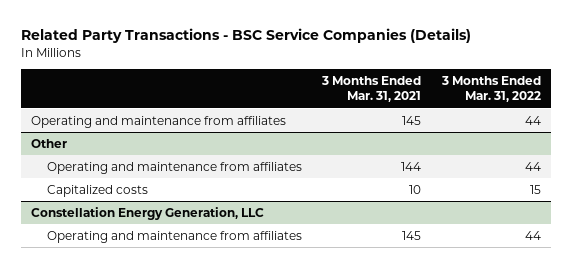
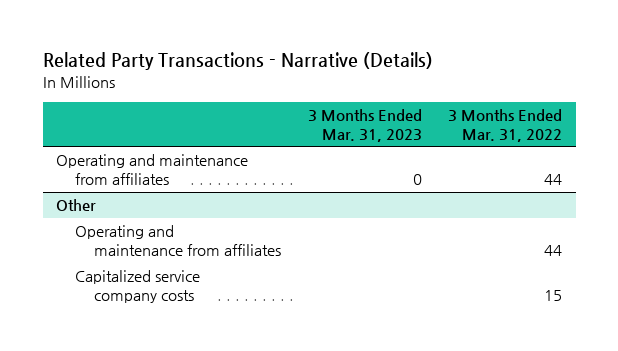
[21,28,472,44] Related Party Transactions - BSC Service Companies (Details) -> [42,52,433,71] Related Party Transactions - Narrative (Details)
[321,75,422,103] 3 Months Ended Mar. 31, 2021 -> none
none -> [307,108,422,142] 3 Months Ended Mar. 31, 2023
[31,206,265,220] Constellation Energy Generation, LLC -> none
[46,230,302,243] Operating and maintenance from affiliates -> none
[46,184,148,197] Capitalized costs -> [75,270,201,303] Capitalized service company costs

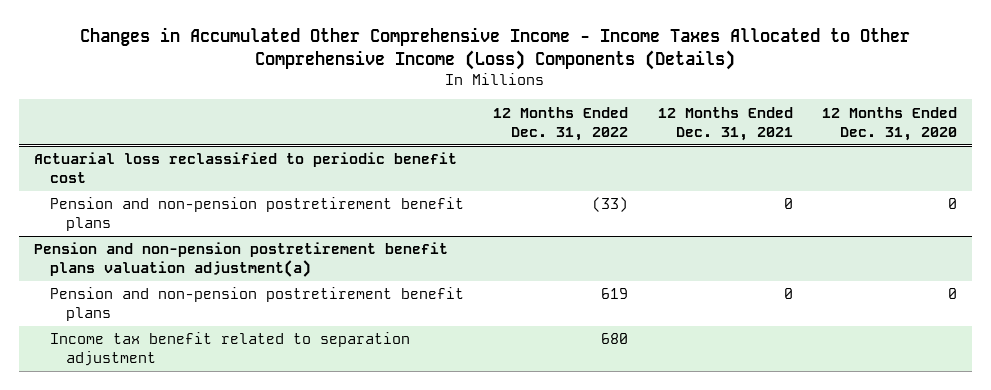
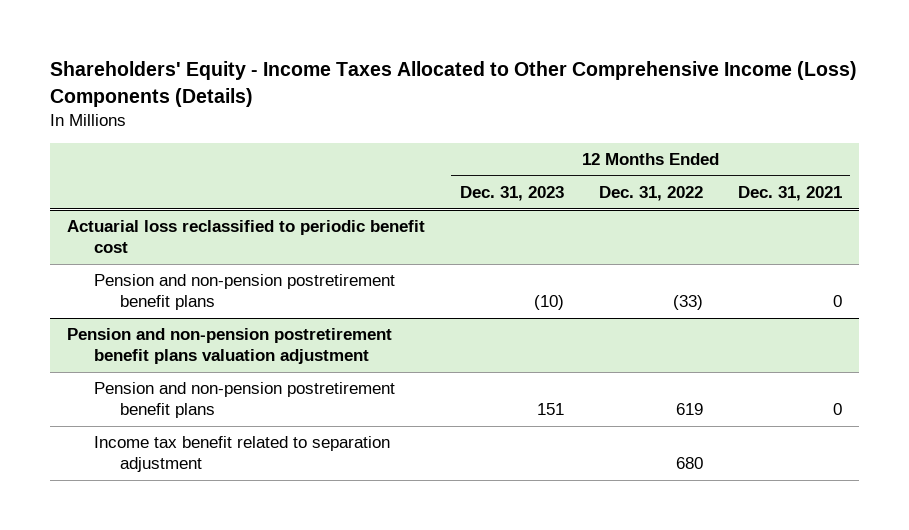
[80,26,911,70] Changes in Accumulated Other Comprehensive Income - Income Taxes Allocated to Other Comprehensive Income (Loss) Components (Details) -> [49,61,857,107] Shareholders' Equity - Income Taxes Allocated to Other Comprehensive Income (Loss) Components (Details)
[822,106,958,141] 12 Months Ended Dec. 31, 2020 -> none
none -> [460,186,565,202] Dec. 31, 2023
[33,242,448,278] Pension and non-pension postretirement benefit plans valuation adjustment(a) -> [67,328,393,365] Pension and non-pension postretirement benefit plans valuation adjustment

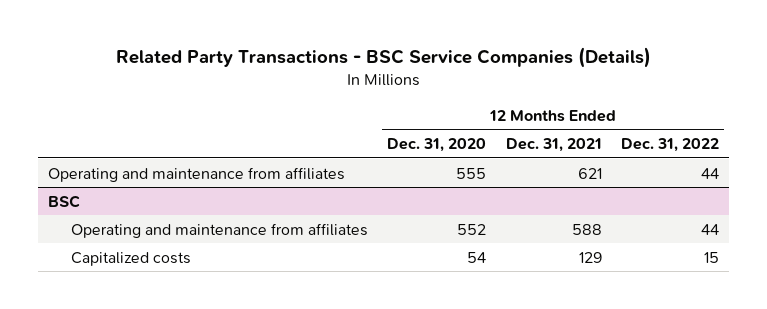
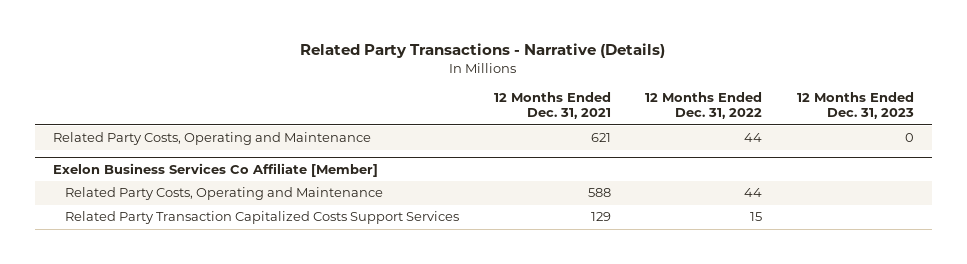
[115,46,651,68] Related Party Transactions - BSC Service Companies (Details) -> [300,43,666,59] Related Party Transactions - Narrative (Details)
[387,138,487,153] Dec. 31, 2020 -> none
none -> [797,91,915,120] 12 Months Ended Dec. 31, 2023
[47,166,345,182] Operating and maintenance from affiliates -> [52,132,371,146] Related Party Costs, Operating and Maintenance
[47,194,80,208] BSC -> [52,163,378,178] Exelon Business Services Co Affiliate [Member]
[70,222,368,238] Operating and maintenance from affiliates -> [65,187,384,201] Related Party Costs, Operating and Maintenance
[70,251,191,266] Capitalized costs -> [65,211,460,225] Related Party Transaction Capitalized Costs Support Services

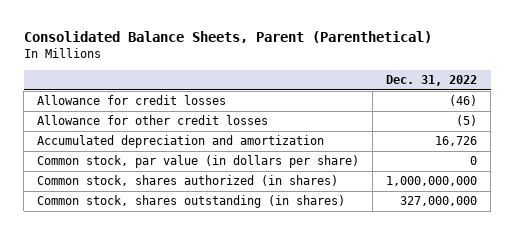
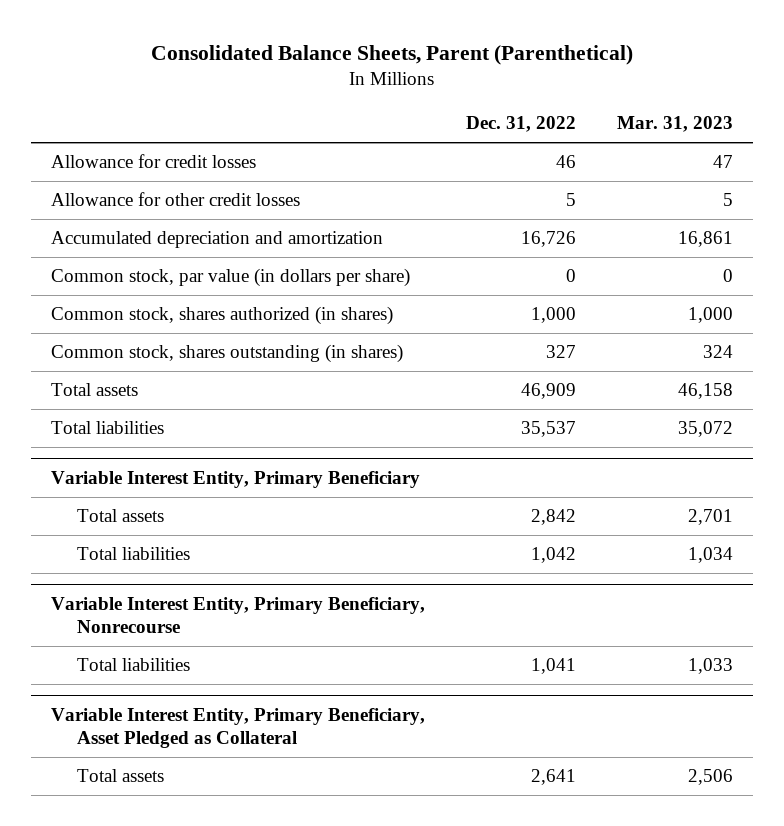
none -> [616,116,733,133] Mar. 31, 2023
[449,95,478,107] (46) -> [555,155,576,169] 46
[456,115,478,127] (5) -> [565,193,576,207] 5
[386,176,478,187] 1,000,000,000 -> [530,307,576,324] 1,000
[400,196,478,207] 327,000,000 -> [545,345,576,359] 327
none -> [50,383,138,397] Total assets
none -> [50,421,164,435] Total liabilities
none -> [50,470,420,488] Variable Interest Entity, Primary Beneficiary
none -> [77,509,165,523] Total assets
none -> [77,547,191,561] Total liabilities
none -> [50,596,425,634] Variable Interest Entity, Primary Beneficiary, Nonrecourse
none -> [77,658,191,672] Total liabilities
none -> [50,707,425,749] Variable Interest Entity, Primary Beneficiary, Asset Pledged as Collateral
none -> [77,769,165,783] Total assets

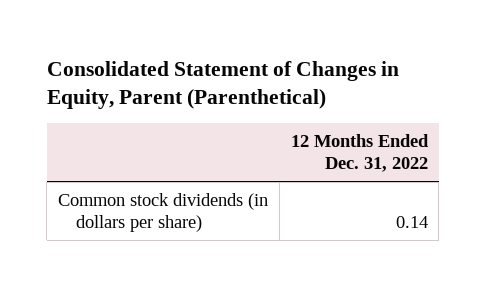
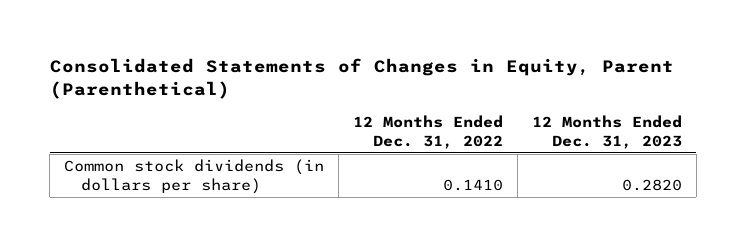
[46,60,399,110] Consolidated Statement of Changes in Equity, Parent (Parenthetical) -> [49,58,674,99] Consolidated Statements of Changes in Equity, Parent (Parenthetical)
none -> [531,114,682,149] 12 Months Ended Dec. 31, 2023
[395,216,428,229] 0.14 -> [443,179,504,192] 0.1410

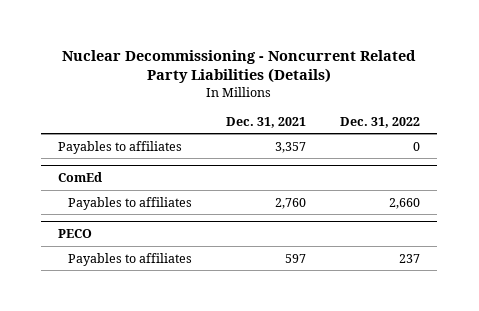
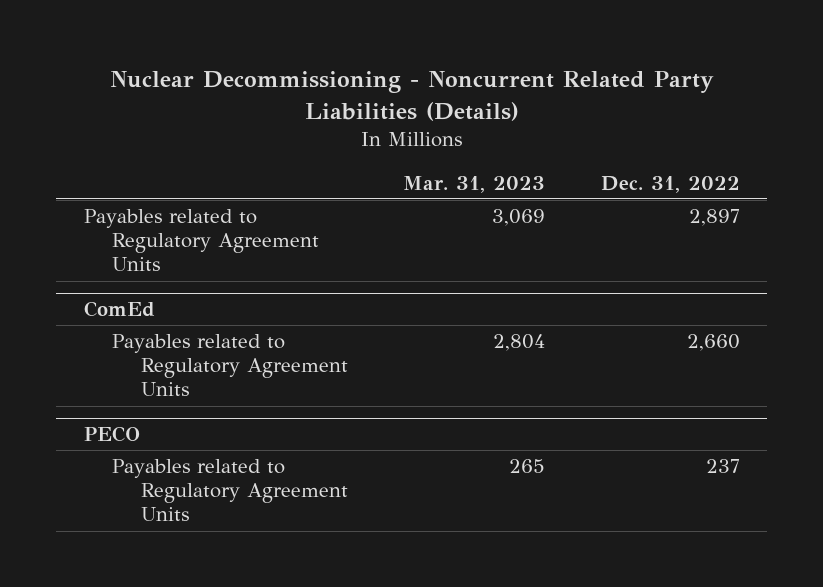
[226,116,307,128] Dec. 31, 2021 -> none
none -> [403,175,546,193] Mar. 31, 2023
[58,140,183,154] Payables to affiliates -> [83,209,320,272] Payables related to Regulatory Agreement Units
[413,141,421,151] 0 -> [688,209,740,227] 2,897
[68,196,193,210] Payables to affiliates -> [112,334,348,397] Payables related to Regulatory Agreement Units
[68,252,193,266] Payables to affiliates -> [112,459,348,522] Payables related to Regulatory Agreement Units

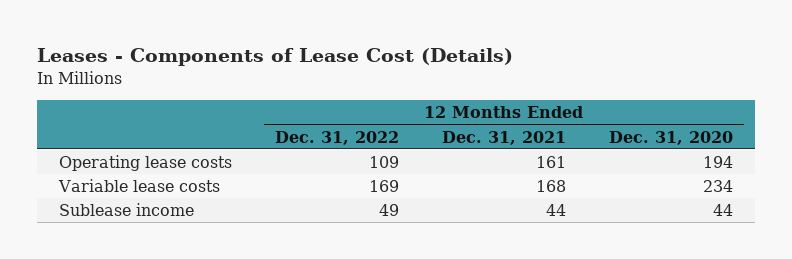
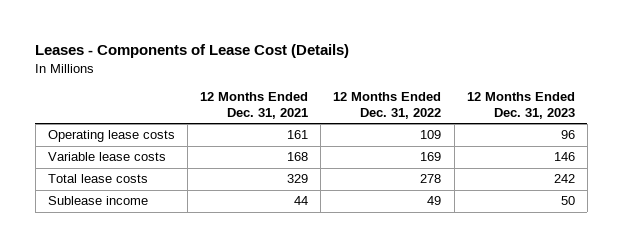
[609,130,734,145] Dec. 31, 2020 -> none
none -> [466,92,575,119] 12 Months Ended Dec. 31, 2023
none -> [47,174,148,184] Total lease costs

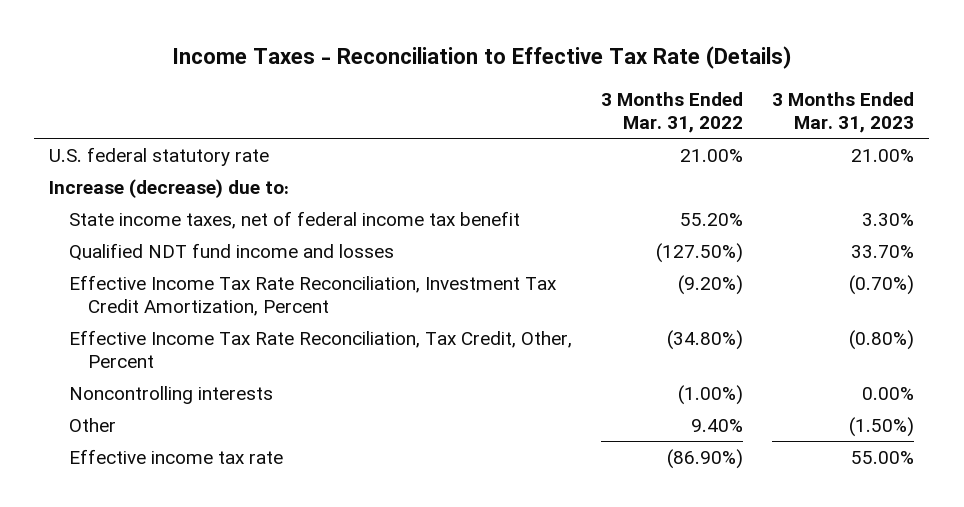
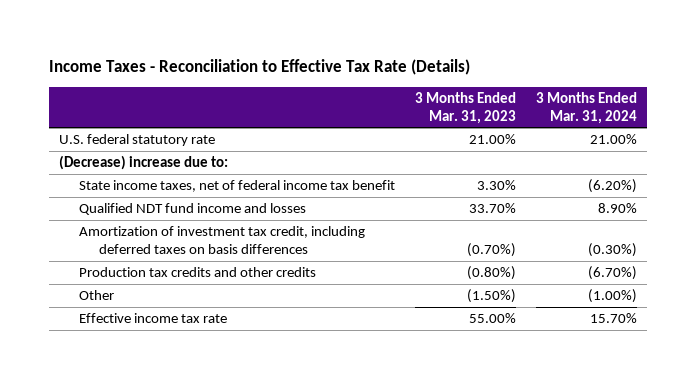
[601,91,744,134] 3 Months Ended Mar. 31, 2022 -> none
none -> [536,91,638,124] 3 Months Ended Mar. 31, 2024
[49,178,290,198] Increase (decrease) due to: -> [58,155,228,171] (Decrease) increase due to:
[68,385,273,404] Noncontrolling interests -> none
[68,274,557,317] Effective Income Tax Rate Reconciliation, Investment Tax Credit Amortization, Percent -> [79,226,366,255] Amortization of investment tax credit, including deferred taxes on basis differences
[68,329,572,369] Effective Income Tax Rate Reconciliation, Tax Credit, Other, Percent -> [79,267,317,278] Production tax credits and other credits

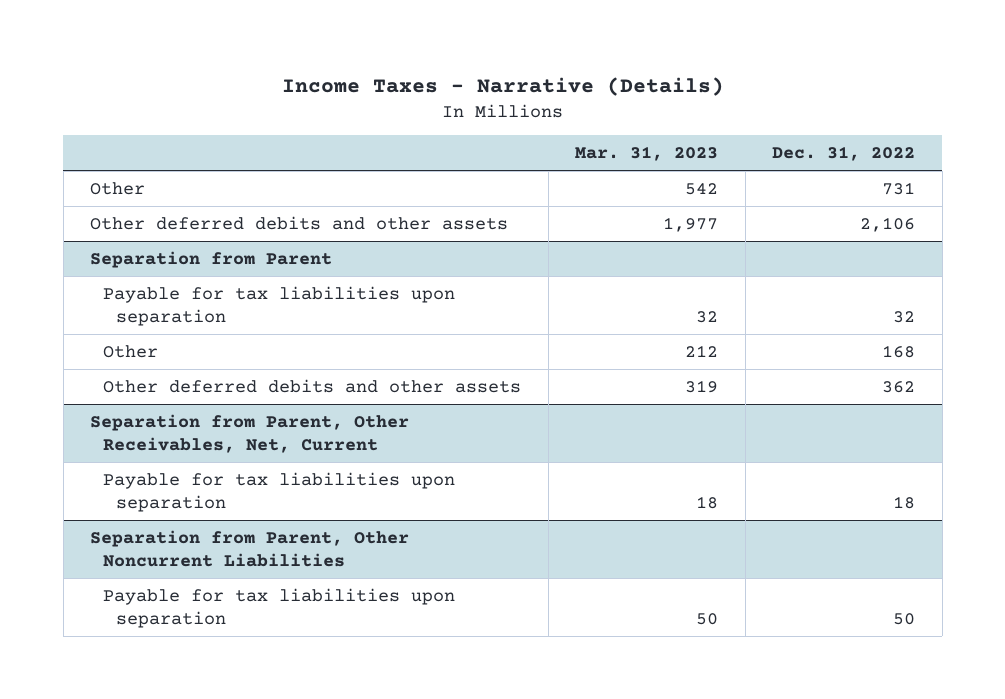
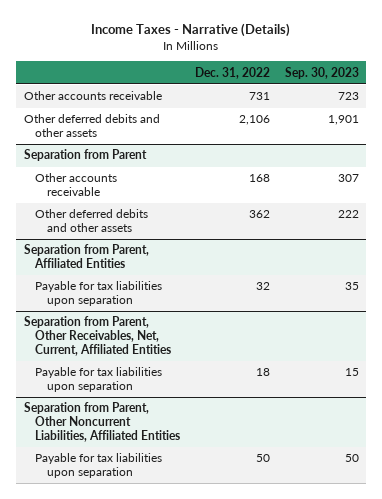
[575,146,719,162] Mar. 31, 2023 -> none
none -> [284,66,359,79] Sep. 30, 2023
[90,181,146,195] Other -> [23,91,162,101] Other accounts receivable
[103,285,456,326] Payable for tax liabilities upon separation -> none
[103,344,159,358] Other -> [35,173,118,197] Other accounts receivable
none -> [23,244,149,269] Separation from Parent, Affiliated Entities
none -> [35,281,163,307] Payable for tax liabilities upon separation
[90,413,410,453] Separation from Parent, Other Receivables, Net, Current -> [23,316,172,357] Separation from Parent, Other Receivables, Net, Current, Affiliated Entities
[90,529,410,567] Separation from Parent, Other Noncurrent Liabilities -> [23,402,181,443] Separation from Parent, Other Noncurrent Liabilities, Affiliated Entities

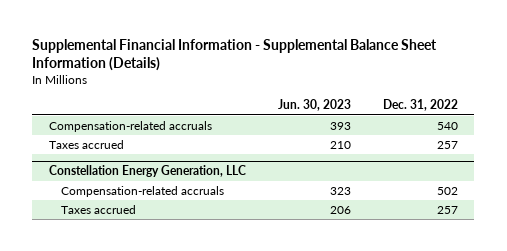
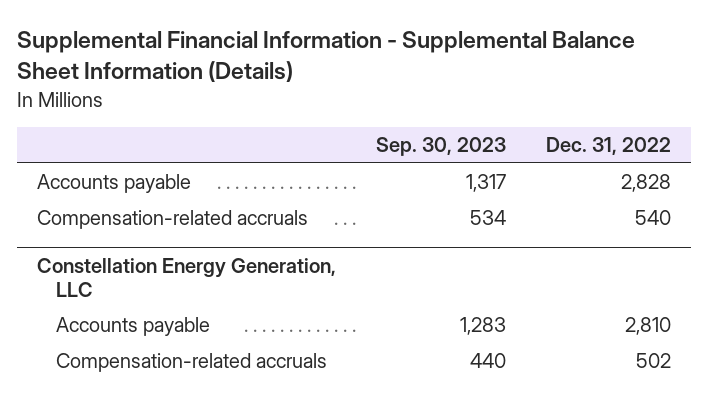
[277,99,351,112] Jun. 30, 2023 -> none
none -> [375,137,506,157] Sep. 30, 2023
none -> [36,174,191,194] Accounts payable
[48,139,124,149] Taxes accrued -> none
none -> [56,317,211,337] Accounts payable
[60,204,136,214] Taxes accrued -> none

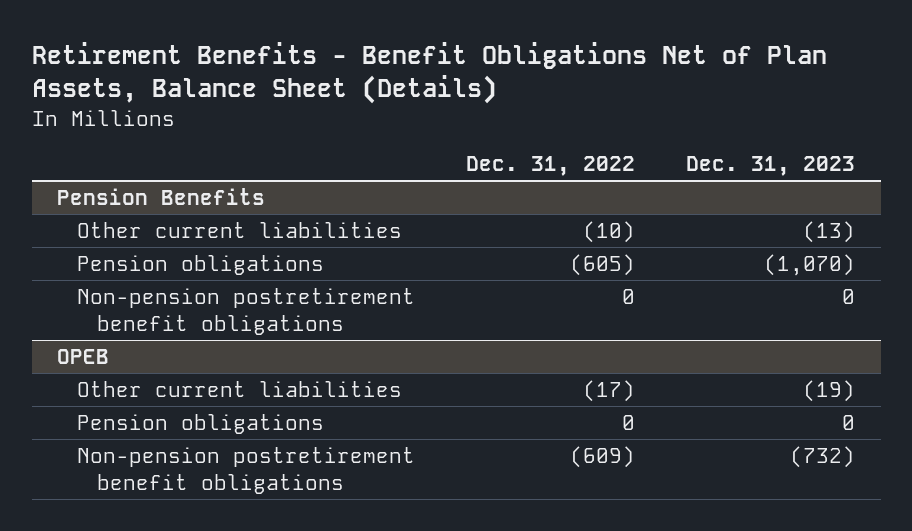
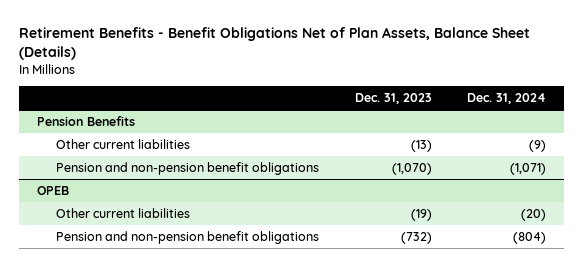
[466,155,636,176] Dec. 31, 2022 -> none
none -> [467,92,547,104] Dec. 31, 2024
[77,287,416,335] Non-pension postretirement benefit obligations -> none
[77,254,325,275] Pension obligations -> [56,162,320,176] Pension and non-pension benefit obligations
[77,446,416,494] Non-pension postretirement benefit obligations -> none
[77,413,325,434] Pension obligations -> [56,231,320,245] Pension and non-pension benefit obligations
[842,414,856,430] 0 -> [400,232,432,245] (732)

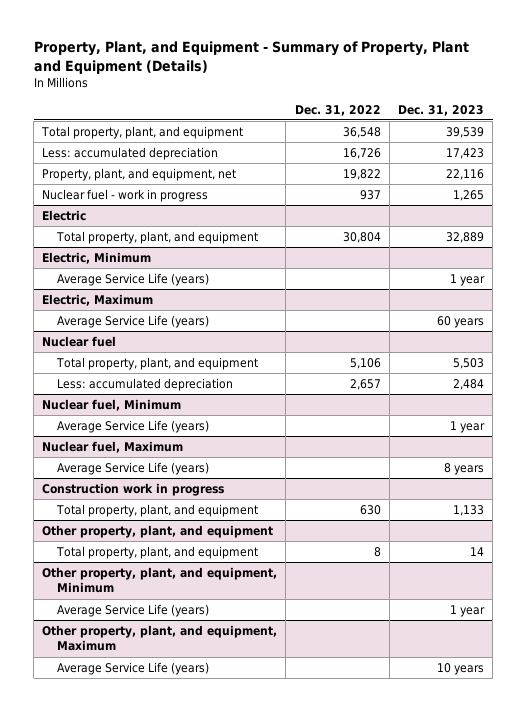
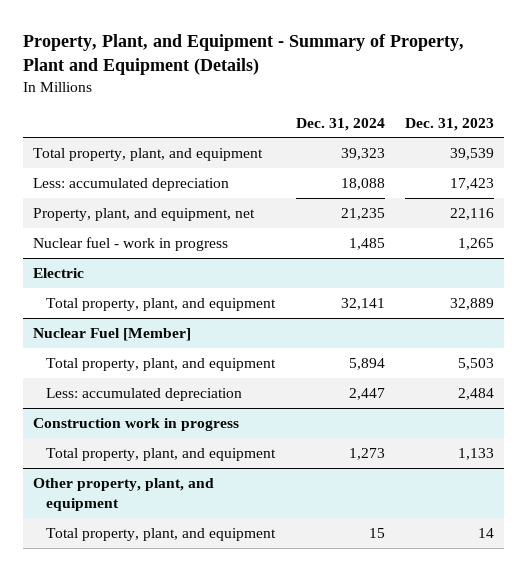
[294,104,381,116] Dec. 31, 2022 -> none
none -> [295,117,385,131] Dec. 31, 2024
[42,252,152,265] Electric, Minimum -> none
[56,273,209,287] Average Service Life (years) -> none
[42,294,154,307] Electric, Maximum -> none
[56,315,209,329] Average Service Life (years) -> none
[42,336,117,348] Nuclear fuel -> [33,327,192,341] Nuclear Fuel [Member]
[42,399,182,412] Nuclear fuel, Minimum -> none
[56,420,209,434] Average Service Life (years) -> none
[42,441,184,454] Nuclear fuel, Maximum -> none
[56,462,209,476] Average Service Life (years) -> none
[42,567,278,594] Other property, plant, and equipment, Minimum -> none
[56,604,209,618] Average Service Life (years) -> none
[42,625,278,652] Other property, plant, and equipment, Maximum -> none
[56,662,209,676] Average Service Life (years) -> none

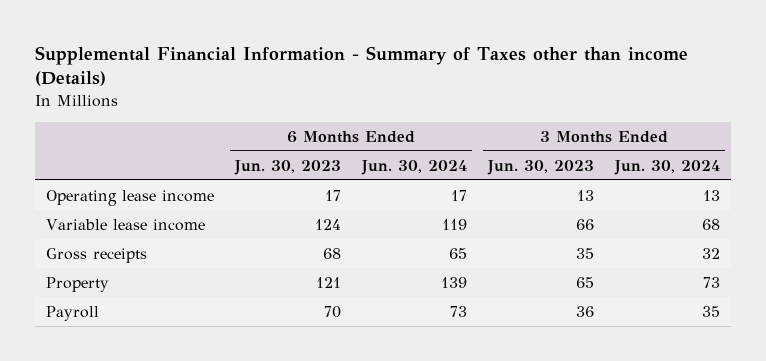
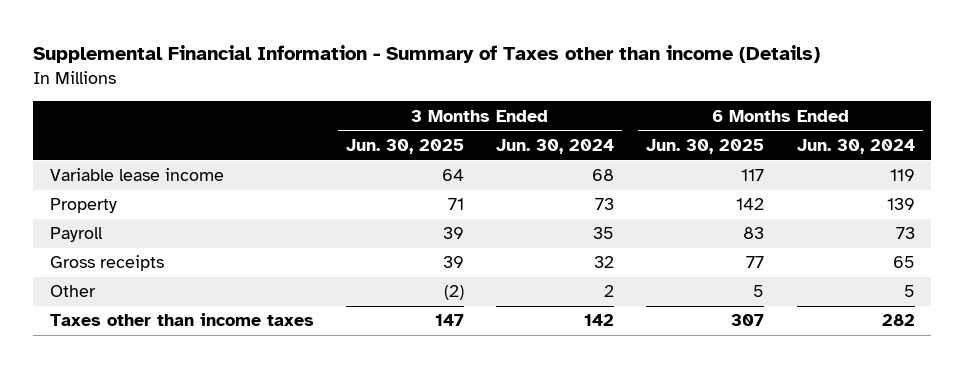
[233,159,341,175] Jun. 30, 2023 -> none
[486,159,594,175] Jun. 30, 2023 -> none
none -> [345,138,464,154] Jun. 30, 2025
none -> [646,138,765,154] Jun. 30, 2025
[45,189,214,206] Operating lease income -> none
[45,247,147,263] Gross receipts -> [49,255,164,272] Gross receipts
none -> [49,285,96,298] Other
none -> [49,313,314,327] Taxes other than income taxes

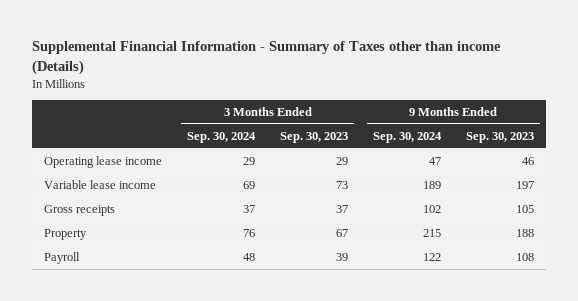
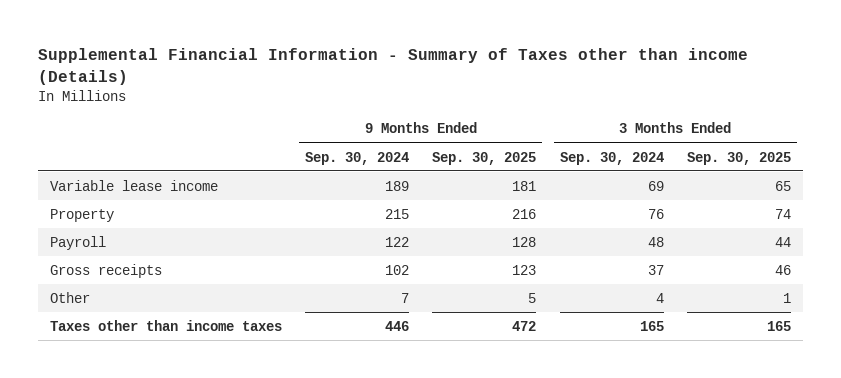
[279,131,348,143] Sep. 30, 2023 -> none
[465,131,534,143] Sep. 30, 2023 -> none
none -> [432,151,537,165] Sep. 30, 2025
none -> [686,151,791,165] Sep. 30, 2025
[44,155,163,168] Operating lease income -> none
[44,204,116,216] Gross receipts -> [49,263,162,278] Gross receipts
none -> [49,291,90,303] Other
none -> [49,319,282,331] Taxes other than income taxes

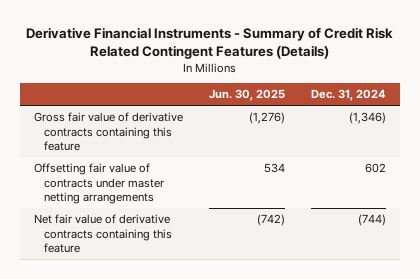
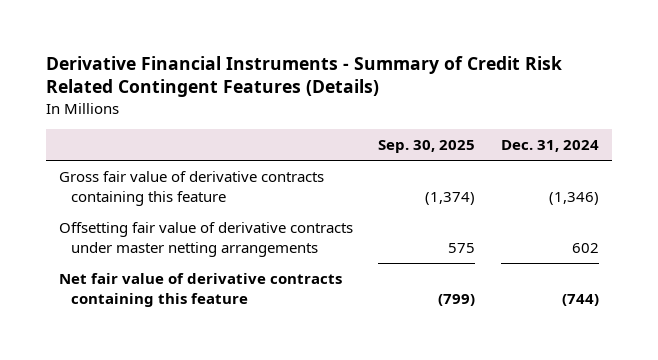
[209,89,286,102] Jun. 30, 2025 -> none
none -> [378,140,476,154] Sep. 30, 2025
[33,163,165,204] Offsetting fair value of contracts under master netting arrangements -> [58,222,353,257] Offsetting fair value of derivative contracts under master netting arrangements

